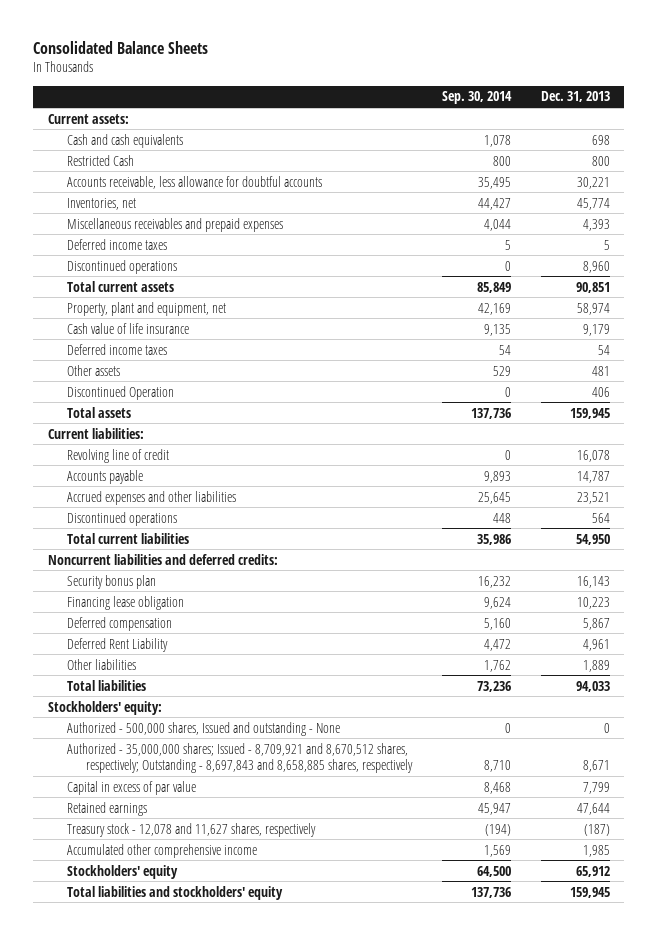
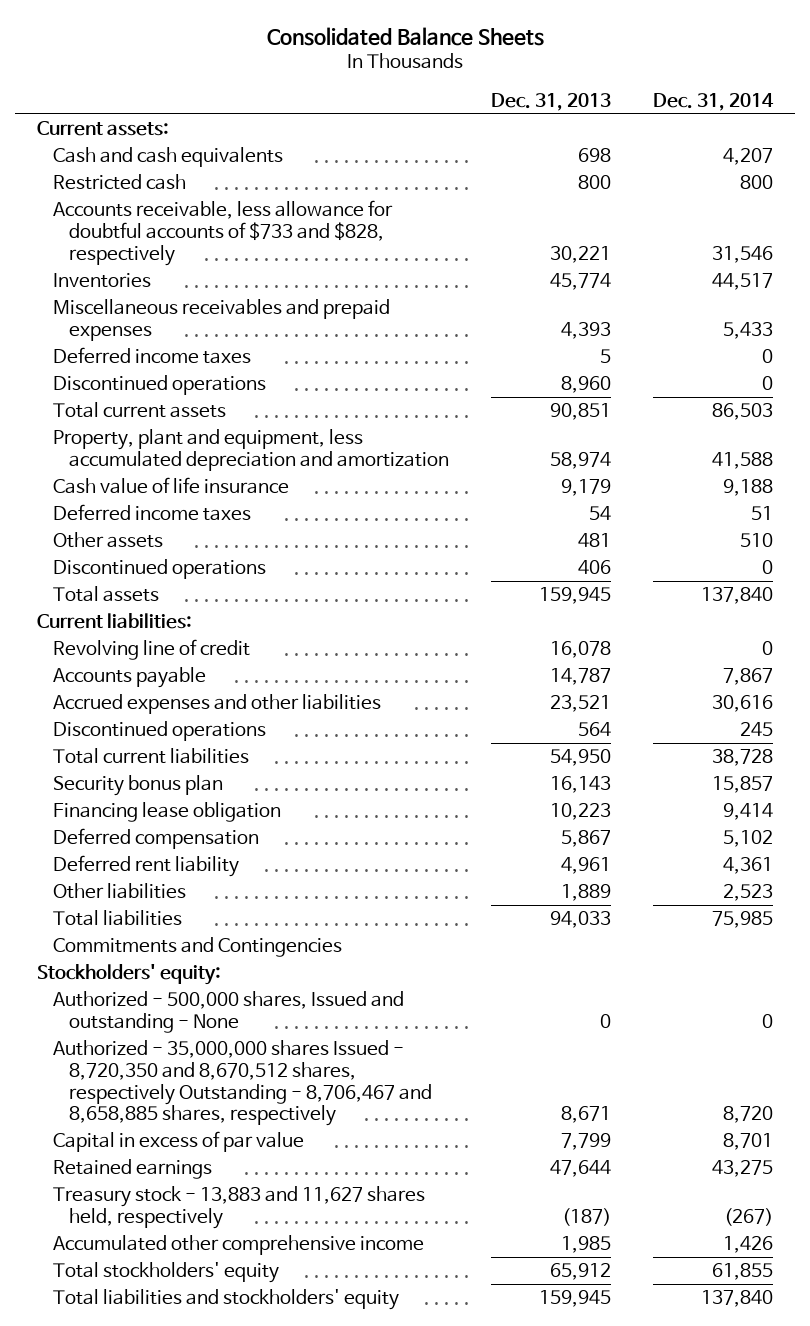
[441,91,512,105] Sep. 30, 2014 -> none
none -> [653,92,775,111] Dec. 31, 2014
[66,154,134,166] Restricted Cash -> [52,174,186,191] Restricted cash
[66,175,322,189] Accounts receivable, less allowance for doubtful accounts -> [52,200,393,266] Accounts receivable, less allowance for doubtful accounts of $733 and $828, respectively
[66,197,136,210] Inventories, net -> [52,273,151,289] Inventories
[66,301,226,316] Property, plant and equipment, net -> [52,429,449,471] Property, plant and equipment, less accumulated depreciation and amortization
[66,385,174,400] Discontinued Operation -> [52,559,266,580] Discontinued operations
[47,553,278,565] Noncurrent liabilities and deferred credits: -> none
[66,637,168,652] Deferred Rent Liability -> [52,855,239,878] Deferred rent liability
none -> [52,937,342,958] Commitments and Contingencies
[66,742,413,773] Authorized - 35,000,000 shares; Issued - 8,709,921 and 8,670,512 shares, respectively; Outstanding - 8,697,843 and 8,658,885 shares, respectively -> [52,1040,432,1127] Authorized - 35,000,000 shares Issued - 8,720,350 and 8,670,512 shares, respectively Outstanding - 8,706,467 and 8,658,885 shares, respectively
[66,822,316,837] Treasury stock - 12,078 and 11,627 shares, respectively -> [52,1186,425,1229] Treasury stock - 13,883 and 11,627 shares held, respectively
[66,864,178,879] Stockholders' equity -> [52,1262,279,1284] Total stockholders' equity

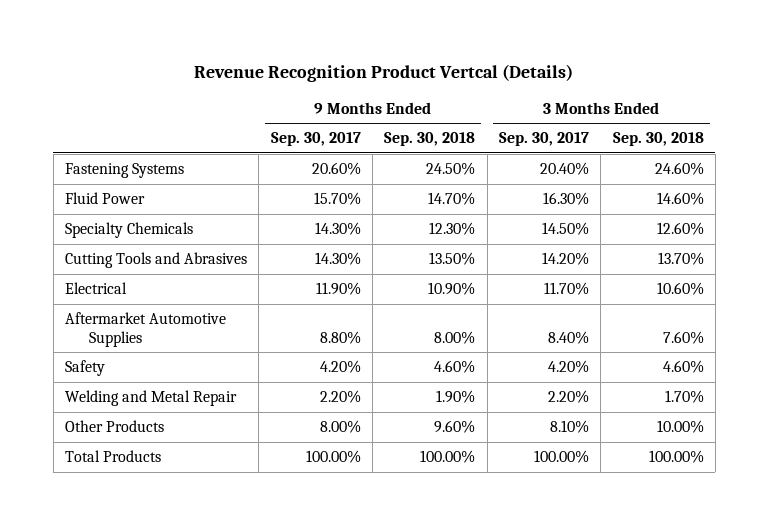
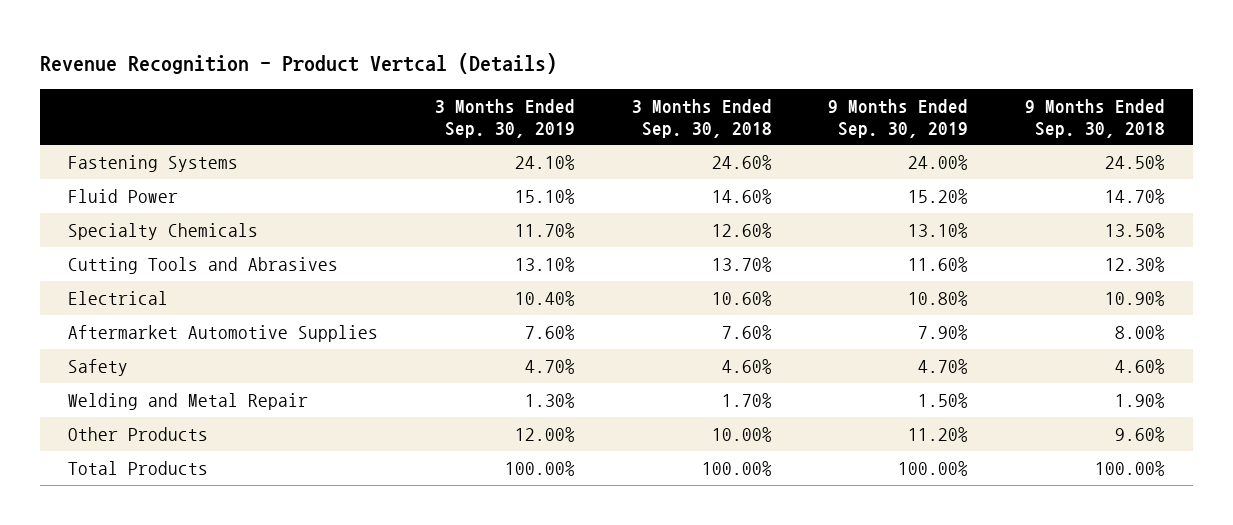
[194,63,574,82] Revenue Recognition Product Vertcal (Details) -> [40,52,558,74] Revenue Recognition - Product Vertcal (Details)
[270,132,361,147] Sep. 30, 2017 -> none
[499,132,590,147] Sep. 30, 2017 -> none
none -> [435,98,576,138] 3 Months Ended Sep. 30, 2019
none -> [828,98,969,138] 9 Months Ended Sep. 30, 2019
[429,222,476,236] 12.30% -> [1104,223,1165,239] 13.50%
[429,252,476,266] 13.50% -> [1104,257,1165,273] 12.30%

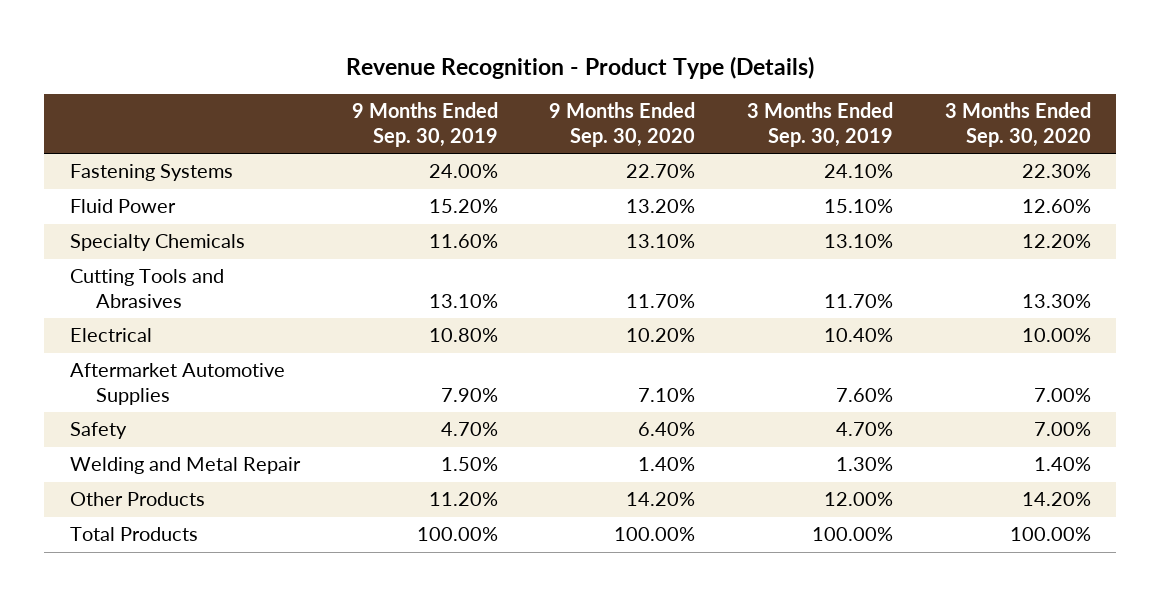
[40,52,558,74] Revenue Recognition - Product Vertcal (Details) -> [346,55,815,79] Revenue Recognition - Product Type (Details)
[631,98,772,138] 3 Months Ended Sep. 30, 2018 -> none
[1024,98,1165,138] 9 Months Ended Sep. 30, 2018 -> none
none -> [549,102,696,147] 9 Months Ended Sep. 30, 2020
none -> [944,102,1091,147] 3 Months Ended Sep. 30, 2020
[515,223,576,239] 11.70% -> [824,234,894,249] 13.10%
[908,223,969,239] 13.10% -> [428,234,498,249] 11.60%
[515,257,576,273] 13.10% -> [824,293,894,308] 11.70%
[908,257,969,273] 11.60% -> [428,293,498,308] 13.10%

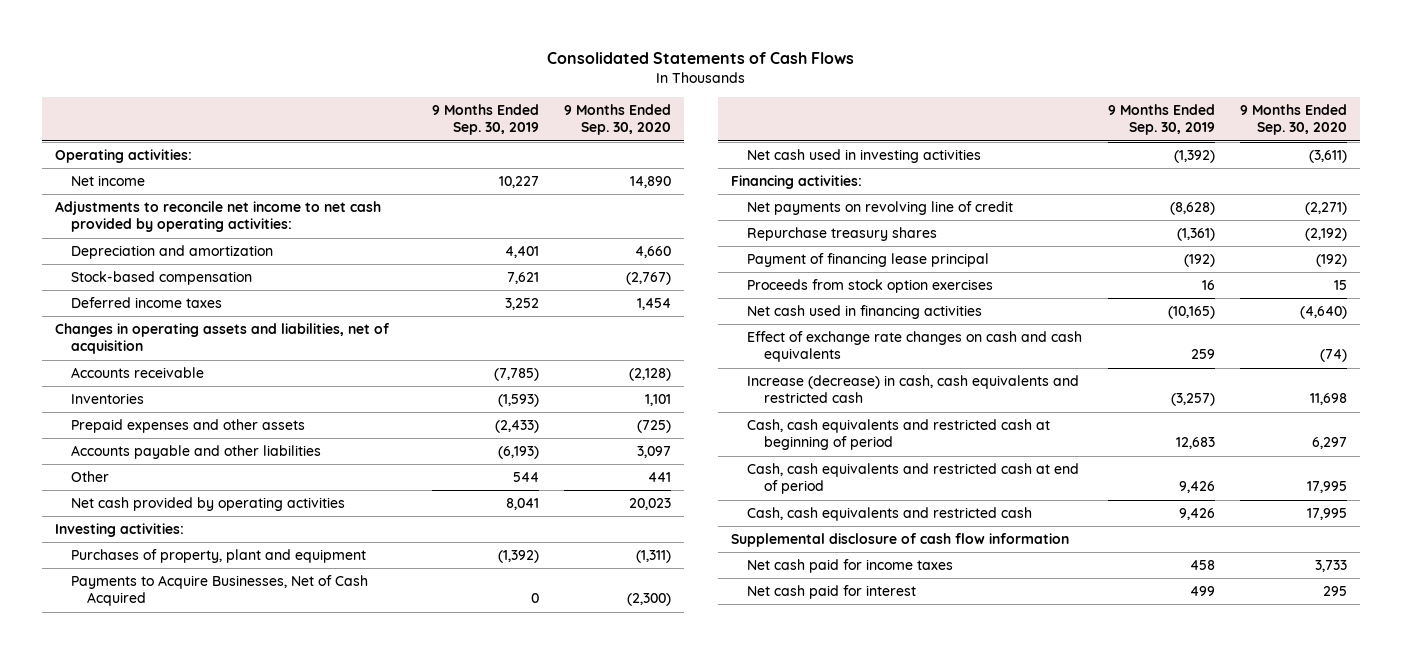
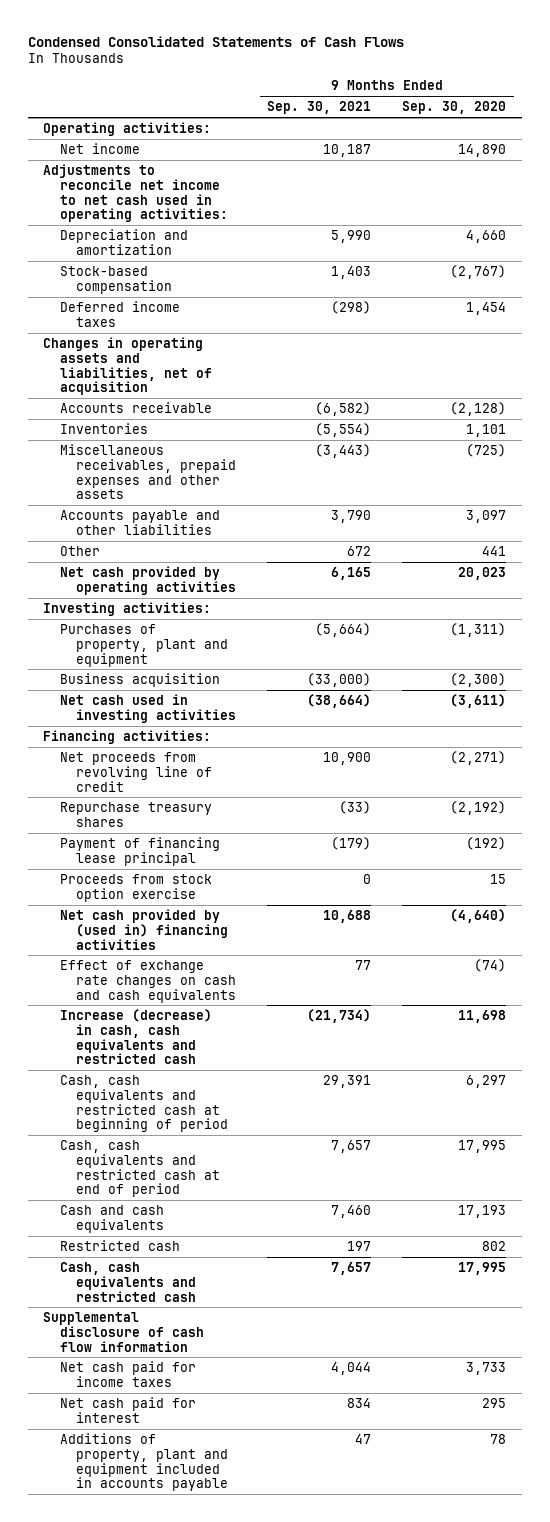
[547,52,855,65] Consolidated Statements of Cash Flows -> [27,35,404,47] Condensed Consolidated Statements of Cash Flows
[431,104,539,136] 9 Months Ended Sep. 30, 2019 -> none
none -> [267,101,372,115] Sep. 30, 2021
[55,201,382,233] Adjustments to reconcile net income to net cash provided by operating activities: -> [43,163,228,223] Adjustments to reconcile net income to net cash used in operating activities:
[71,419,306,434] Prepaid expenses and other assets -> [59,443,237,500] Miscellaneous receivables, prepaid expenses and other assets
[71,575,369,607] Payments to Acquire Businesses, Net of Cash Acquired -> none
none -> [59,672,220,687] Business acquisition
[747,201,1014,216] Net payments on revolving line of credit -> [59,751,213,792] Net proceeds from revolving line of credit
[747,279,994,294] Proceeds from stock option exercises -> [59,873,212,902] Proceeds from stock option exercise
[747,305,983,320] Net cash used in financing activities -> [59,908,229,950] Net cash provided by (used in) financing activities
none -> [59,1204,165,1233] Cash and cash equivalents
none -> [59,1239,180,1251] Restricted cash
none -> [59,1432,229,1492] Additions of property, plant and equipment included in accounts payable

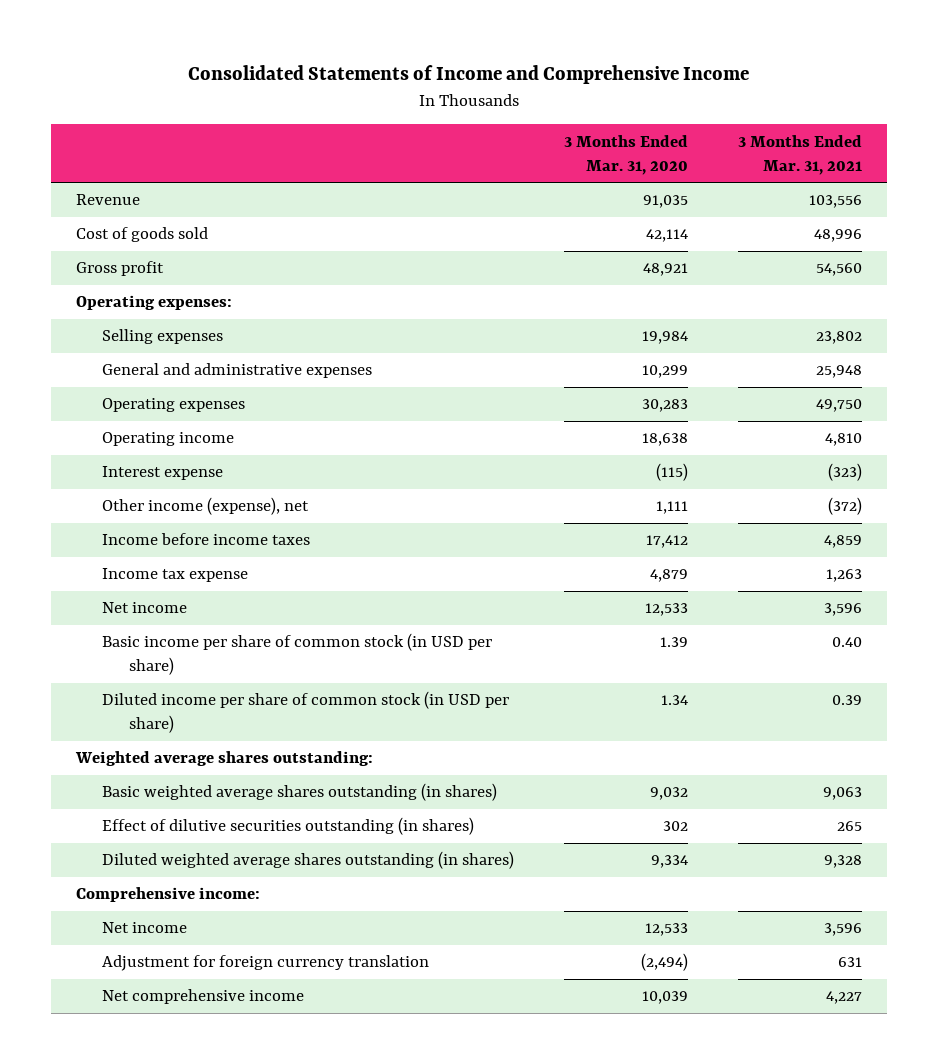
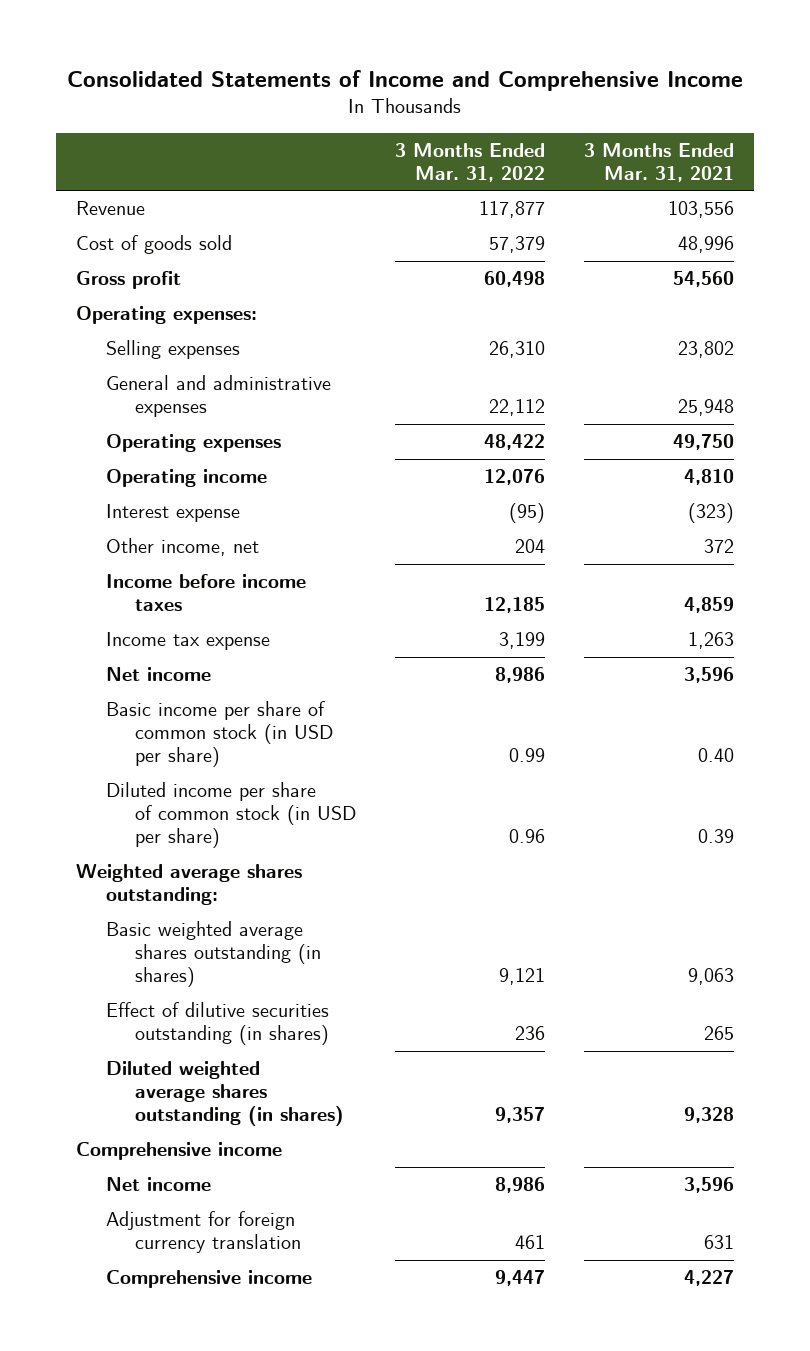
[564,134,689,175] 3 Months Ended Mar. 31, 2020 -> none
none -> [395,142,546,182] 3 Months Ended Mar. 31, 2022
[102,497,310,516] Other income (expense), net -> [105,538,259,557] Other income, net
[827,497,862,516] (372) -> [704,539,735,554] 372
[75,887,260,903] Comprehensive income: -> [75,1142,282,1161] Comprehensive income
[102,989,305,1005] Net comprehensive income -> [105,1270,312,1289] Comprehensive income

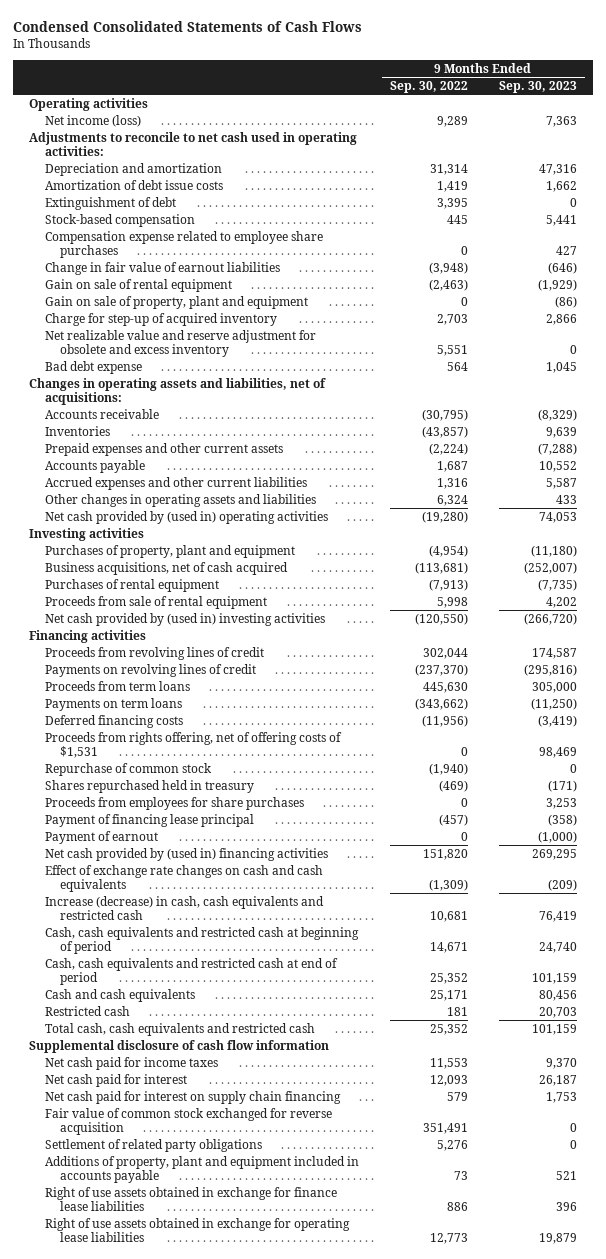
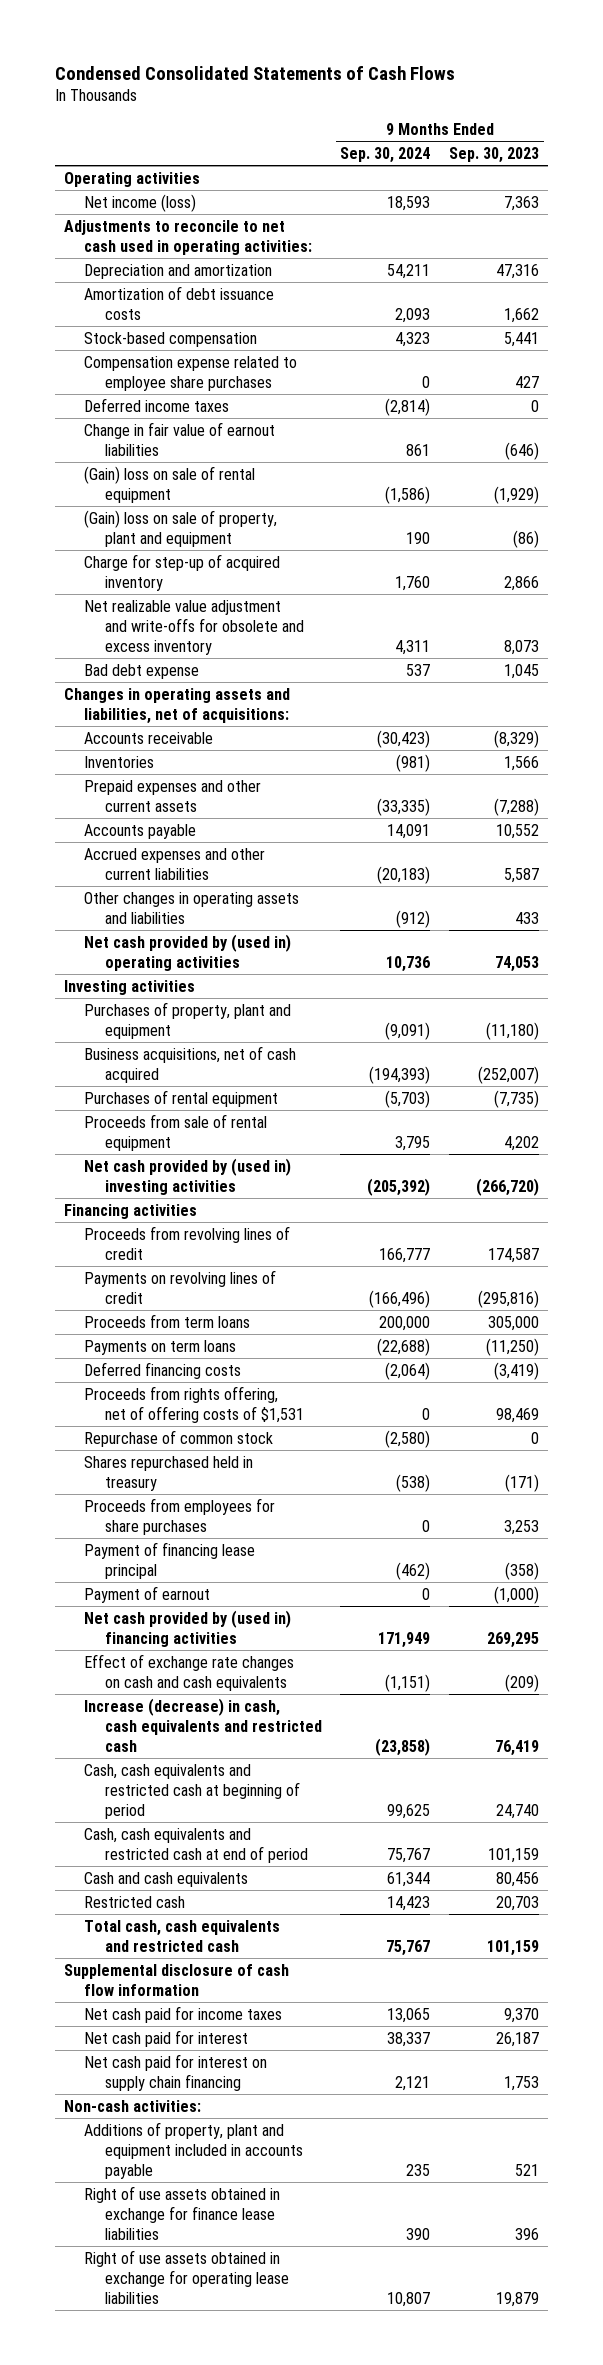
[389,81,468,94] Sep. 30, 2022 -> none
none -> [340,146,431,163] Sep. 30, 2024
[44,196,176,210] Extinguishment of debt -> none
[44,179,223,190] Amortization of debt issue costs -> [84,285,275,320] Amortization of debt issuance costs
none -> [84,397,230,412] Deferred income taxes
[44,278,232,292] Gain on sale of rental equipment -> [84,465,256,503] (Gain) loss on sale of rental equipment
[44,295,308,309] Gain on sale of property, plant and equipment -> [84,509,278,547] (Gain) loss on sale of property, plant and equipment
[44,329,316,357] Net realizable value and reserve adjustment for obsolete and excess inventory -> [84,599,304,655] Net realizable value adjustment and write-offs for obsolete and excess inventory
[570,344,578,354] 0 -> [504,639,540,655] 8,073
[546,426,578,438] 9,639 -> [504,755,540,771] 1,566
[44,1107,332,1135] Fair value of common stock exchanged for reverse acquisition -> none
[44,1138,262,1152] Settlement of related party obligations -> none
none -> [64,2099,202,2112] Non-cash activities:

